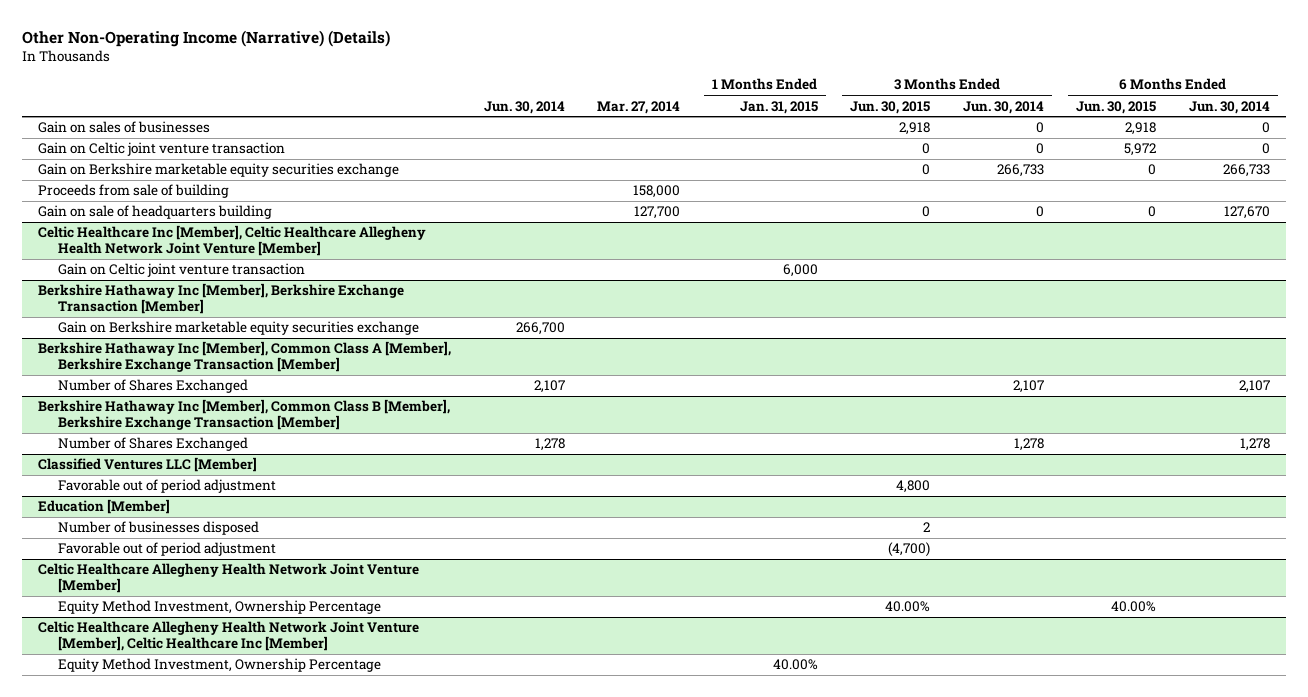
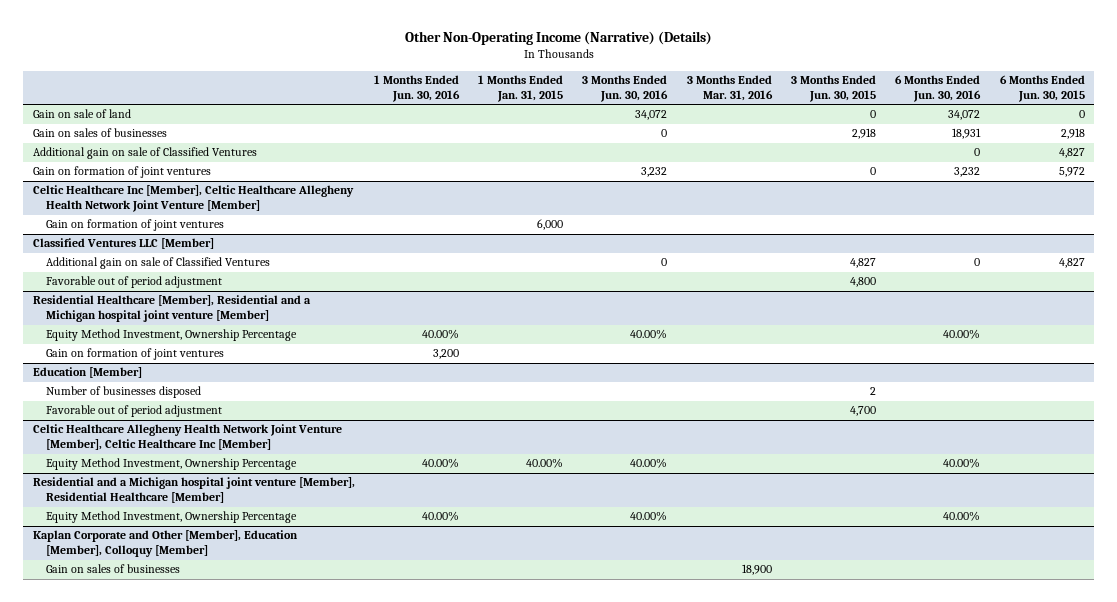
[483,100,565,114] Jun. 30, 2014 -> none
[597,100,681,114] Mar. 27, 2014 -> none
[962,100,1044,114] Jun. 30, 2014 -> none
[1188,100,1270,114] Jun. 30, 2014 -> none
none -> [373,75,460,102] 1 Months Ended Jun. 30, 2016
none -> [582,75,669,102] 3 Months Ended Jun. 30, 2016
none -> [686,75,773,101] 3 Months Ended Mar. 31, 2016
none -> [895,75,982,102] 6 Months Ended Jun. 30, 2016
none -> [32,109,131,119] Gain on sale of land
[38,163,400,178] Gain on Berkshire marketable equity securities exchange -> none
[38,184,230,199] Proceeds from sale of building -> none
[38,205,273,220] Gain on sale of headquarters building -> none
none -> [32,147,257,160] Additional gain on sale of Classified Ventures
[38,142,286,157] Gain on Celtic joint venture transaction -> [32,166,211,179] Gain on formation of joint ventures
[38,283,405,315] Berkshire Hathaway Inc [Member], Berkshire Exchange Transaction [Member] -> none
[58,321,420,336] Gain on Berkshire marketable equity securities exchange -> none
[38,341,452,373] Berkshire Hathaway Inc [Member], Common Class A [Member], Berkshire Exchange Transaction [Member] -> none
[58,379,249,394] Number of Shares Exchanged -> none
[38,399,451,431] Berkshire Hathaway Inc [Member], Common Class B [Member], Berkshire Exchange Transaction [Member] -> none
[58,437,249,452] Number of Shares Exchanged -> none
[58,263,306,278] Gain on Celtic joint venture transaction -> [46,219,225,232] Gain on formation of joint ventures
none -> [46,257,271,270] Additional gain on sale of Classified Ventures
none -> [32,295,311,323] Residential Healthcare [Member], Residential and a Michigan hospital joint venture [Member]
none -> [46,329,298,342] Equity Method Investment, Ownership Percentage
none -> [46,348,225,361] Gain on formation of joint ventures
[38,563,420,594] Celtic Healthcare Allegheny Health Network Joint Venture [Member] -> none
[58,600,382,615] Equity Method Investment, Ownership Percentage -> none
[888,542,931,558] (4,700) -> [850,406,877,417] 4,700
none -> [32,477,355,504] Residential and a Michigan hospital joint venture [Member], Residential Healthcare [Member]
none -> [46,511,298,524] Equity Method Investment, Ownership Percentage
none -> [32,530,298,558] Kaplan Corporate and Other [Member], Education [Member], Colloquy [Member]
none -> [46,564,181,574] Gain on sales of businesses

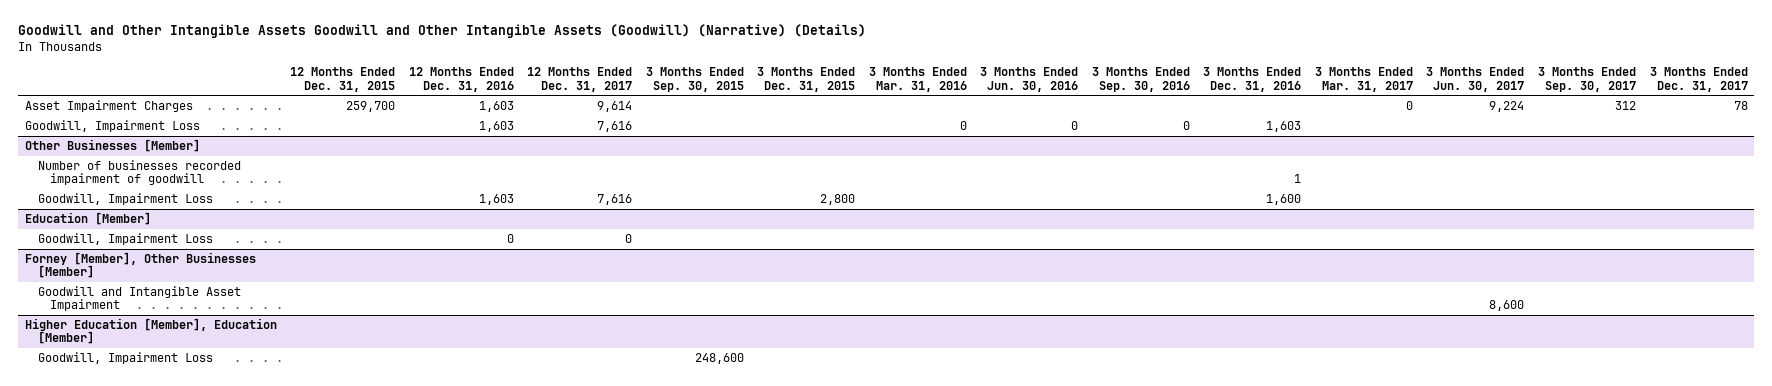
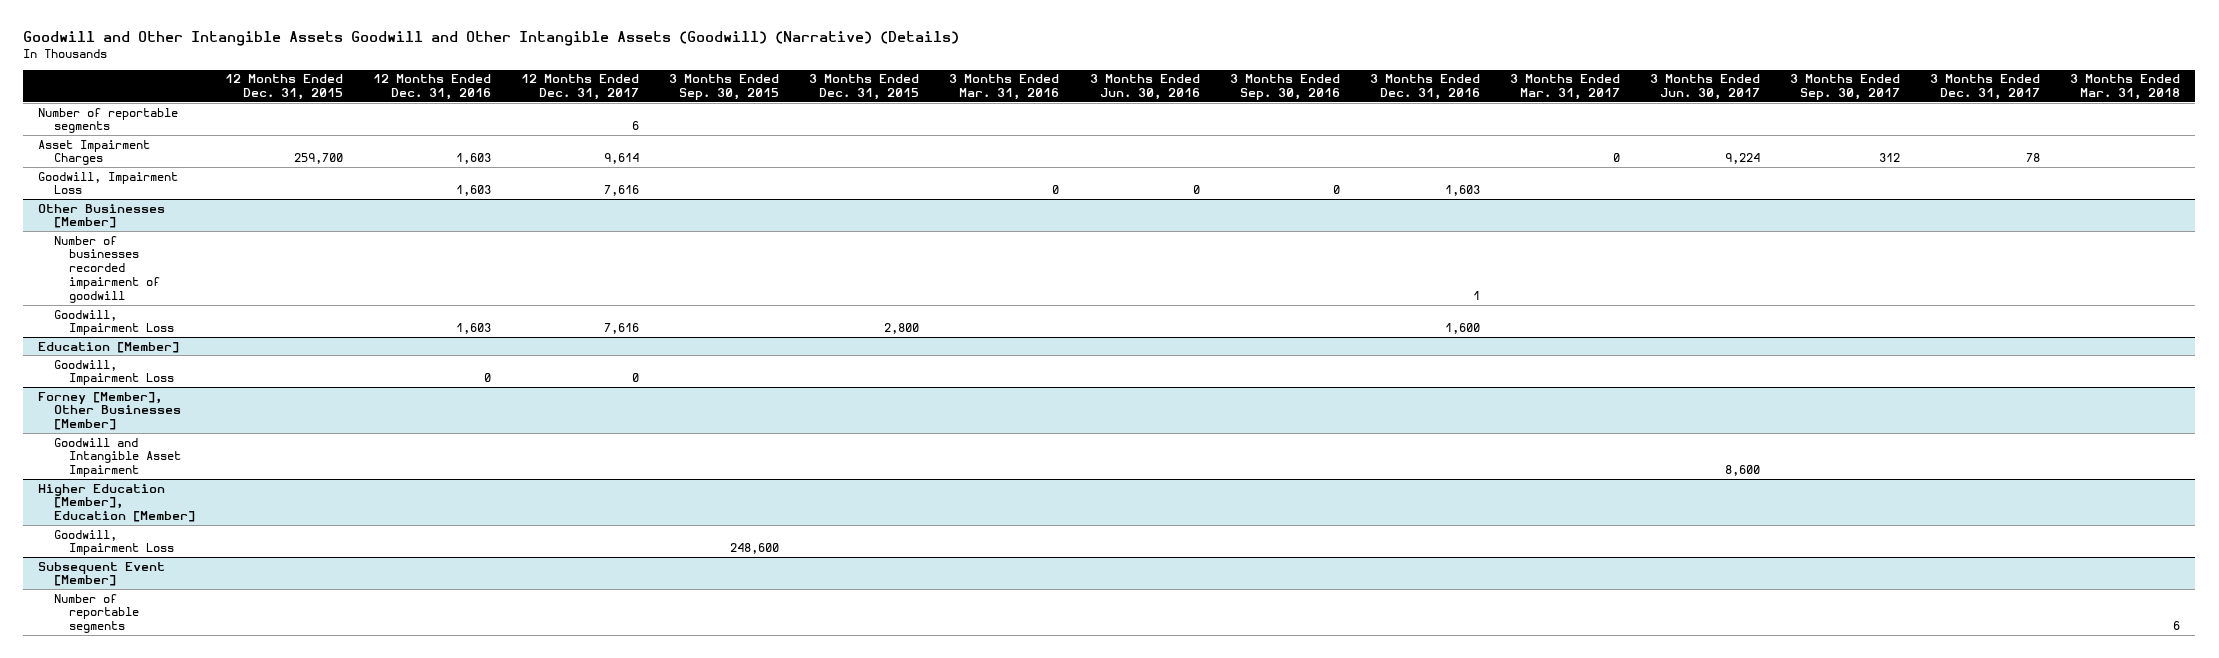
none -> [2070,74,2181,101] 3 Months Ended Mar. 31, 2018
none -> [38,107,179,134] Number of reportable segments
none -> [38,561,166,587] Subsequent Event [Member]
none -> [53,593,139,634] Number of reportable segments

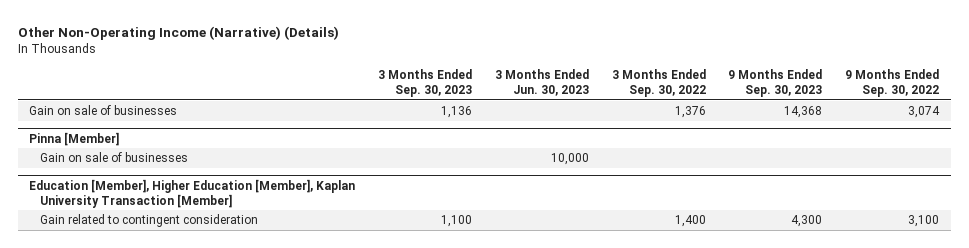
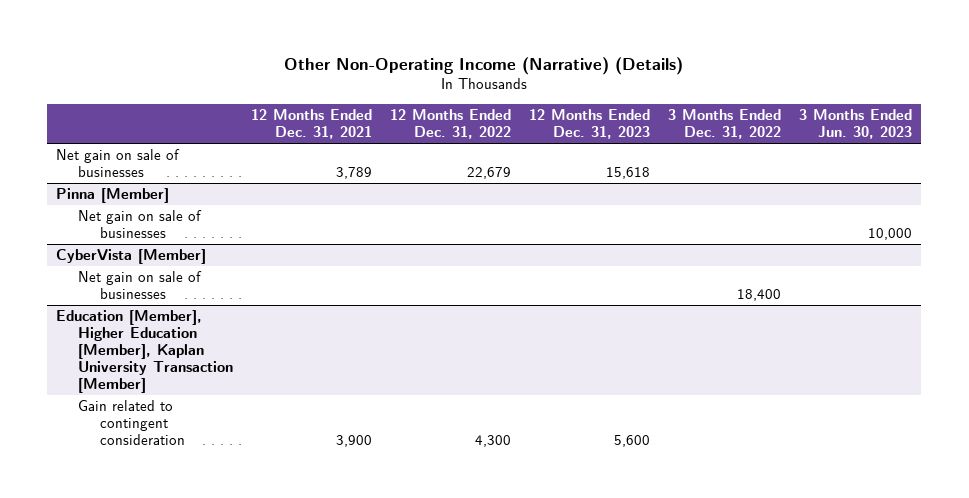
[378,68,473,97] 3 Months Ended Sep. 30, 2023 -> none
[611,68,706,97] 3 Months Ended Sep. 30, 2022 -> none
[728,68,823,97] 9 Months Ended Sep. 30, 2023 -> none
[845,68,940,97] 9 Months Ended Sep. 30, 2022 -> none
none -> [251,109,373,139] 12 Months Ended Dec. 31, 2021
none -> [390,109,512,139] 12 Months Ended Dec. 31, 2022
none -> [529,109,651,139] 12 Months Ended Dec. 31, 2023
none -> [668,109,782,139] 3 Months Ended Dec. 31, 2022
[29,105,178,116] Gain on sale of businesses -> [56,149,181,178] Net gain on sale of businesses
[40,152,189,163] Gain on sale of businesses -> [78,210,203,239] Net gain on sale of businesses
none -> [56,249,207,265] CyberVista [Member]
none -> [78,271,203,300] Net gain on sale of businesses

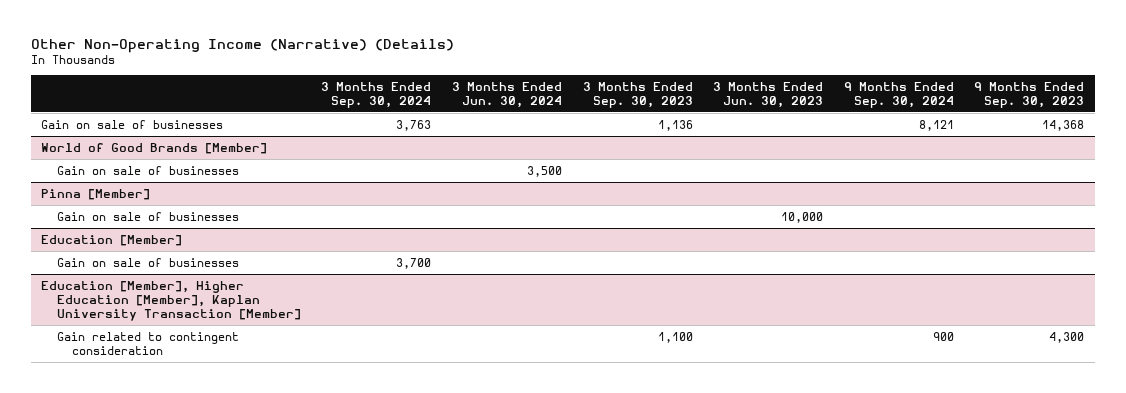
[251,109,373,139] 12 Months Ended Dec. 31, 2021 -> none
[390,109,512,139] 12 Months Ended Dec. 31, 2022 -> none
[529,109,651,139] 12 Months Ended Dec. 31, 2023 -> none
[668,109,782,139] 3 Months Ended Dec. 31, 2022 -> none
none -> [321,81,432,108] 3 Months Ended Sep. 30, 2024
none -> [452,81,563,108] 3 Months Ended Jun. 30, 2024
none -> [582,81,693,108] 3 Months Ended Sep. 30, 2023
none -> [843,81,954,108] 9 Months Ended Sep. 30, 2024
none -> [974,81,1085,108] 9 Months Ended Sep. 30, 2023
[56,149,181,178] Net gain on sale of businesses -> [41,119,224,129] Gain on sale of businesses
none -> [41,142,268,154] World of Good Brands [Member]
none -> [56,165,239,175] Gain on sale of businesses
[56,249,207,265] CyberVista [Member] -> none
[78,271,203,300] Net gain on sale of businesses -> none
[78,210,203,239] Net gain on sale of businesses -> [56,211,239,221] Gain on sale of businesses
none -> [41,234,183,246] Education [Member]
none -> [56,257,239,267] Gain on sale of businesses

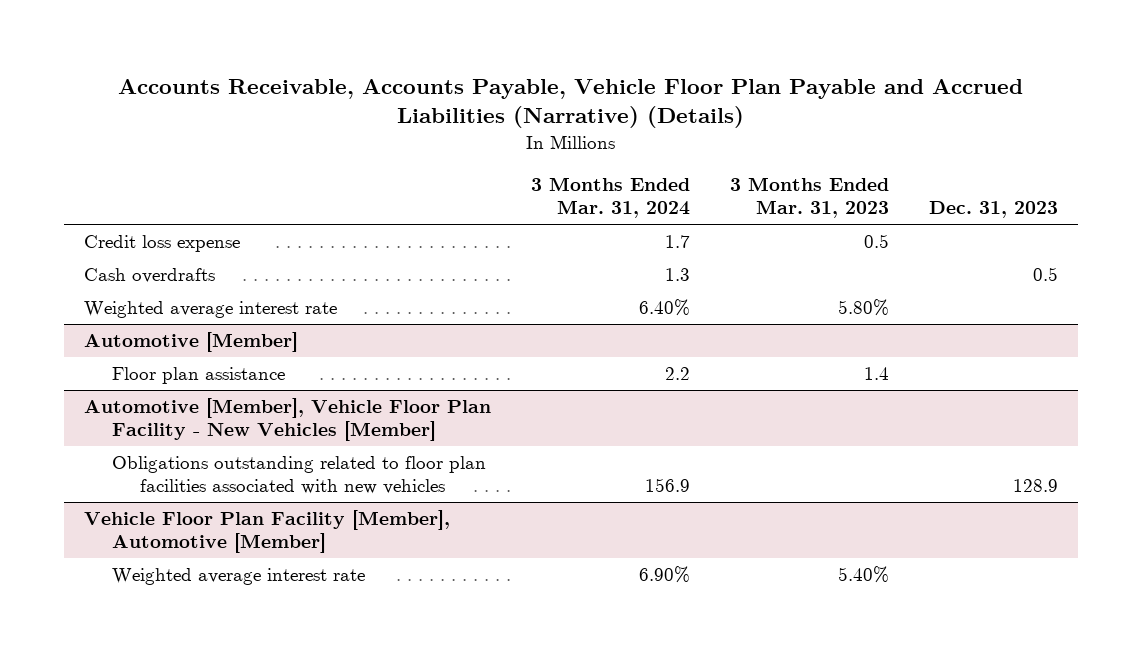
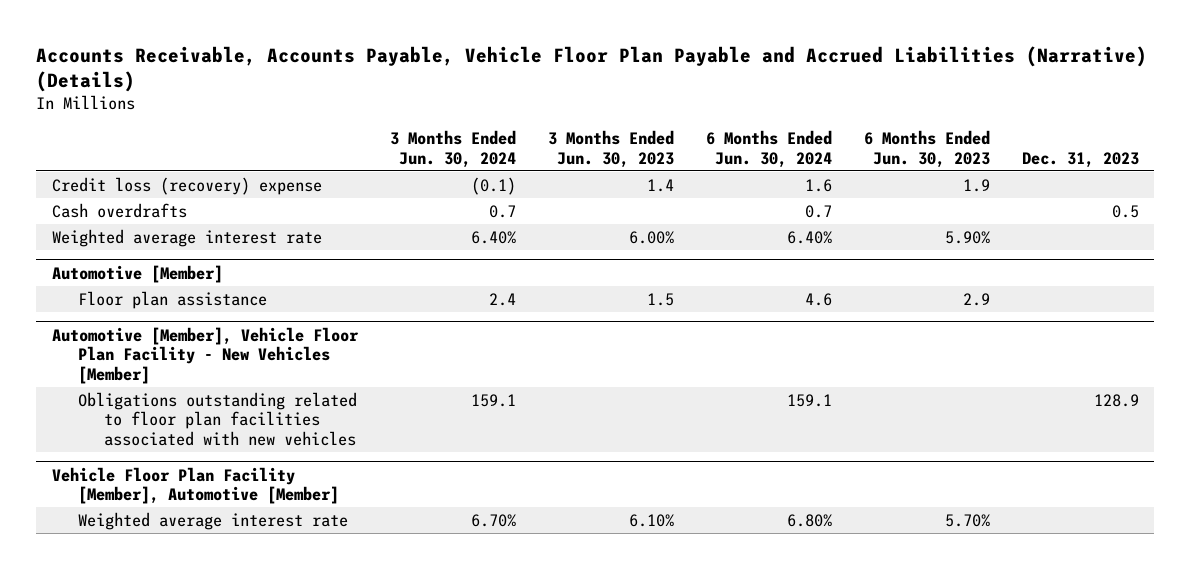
[531,177,691,219] 3 Months Ended Mar. 31, 2024 -> none
[730,177,890,219] 3 Months Ended Mar. 31, 2023 -> none
none -> [390,130,517,168] 3 Months Ended Jun. 30, 2024
none -> [547,130,674,168] 3 Months Ended Jun. 30, 2023
none -> [705,130,832,168] 6 Months Ended Jun. 30, 2024
none -> [863,130,990,168] 6 Months Ended Jun. 30, 2023
[83,235,240,253] Credit loss expense -> [52,176,323,195] Credit loss (recovery) expense

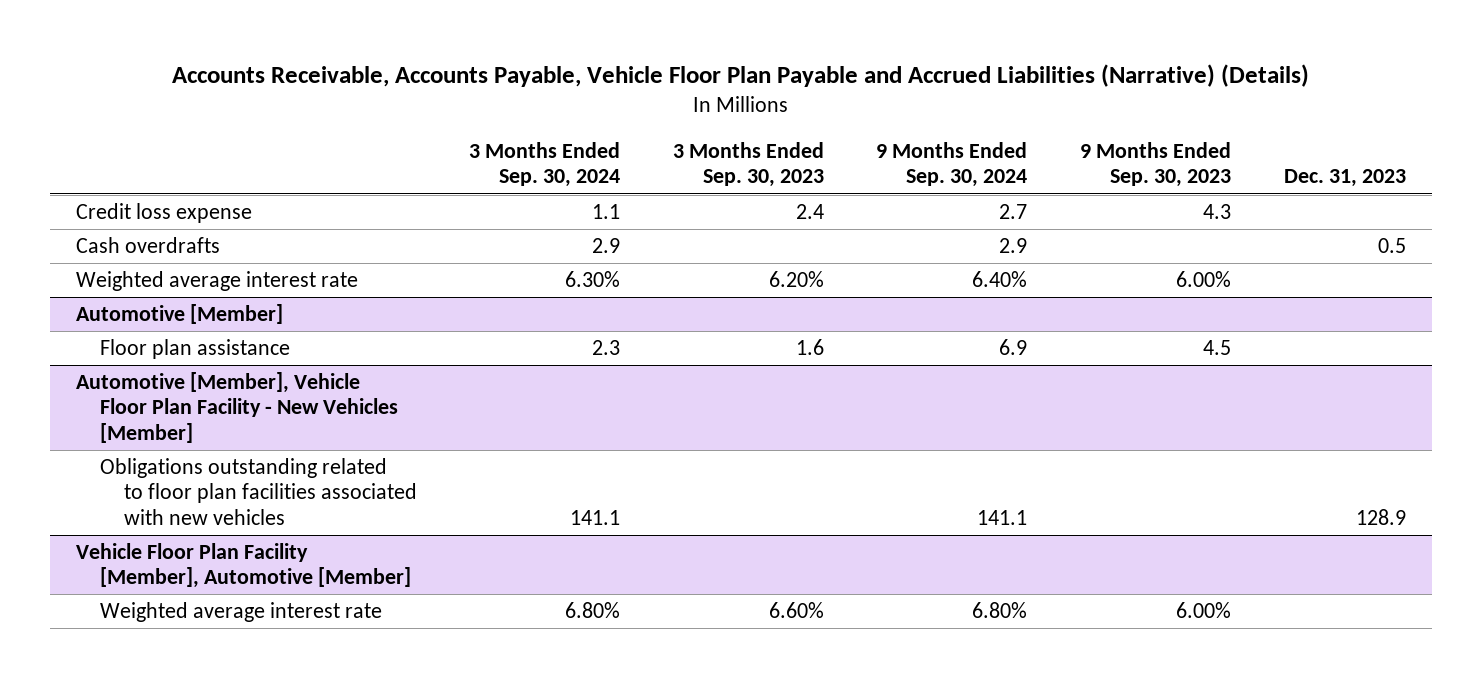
[390,130,517,168] 3 Months Ended Jun. 30, 2024 -> none
[547,130,674,168] 3 Months Ended Jun. 30, 2023 -> none
[705,130,832,168] 6 Months Ended Jun. 30, 2024 -> none
[863,130,990,168] 6 Months Ended Jun. 30, 2023 -> none
none -> [469,142,621,188] 3 Months Ended Sep. 30, 2024
none -> [672,142,824,188] 3 Months Ended Sep. 30, 2023
none -> [876,142,1028,188] 9 Months Ended Sep. 30, 2024
none -> [1080,142,1232,188] 9 Months Ended Sep. 30, 2023
[52,176,323,195] Credit loss (recovery) expense -> [76,203,253,224] Credit loss expense

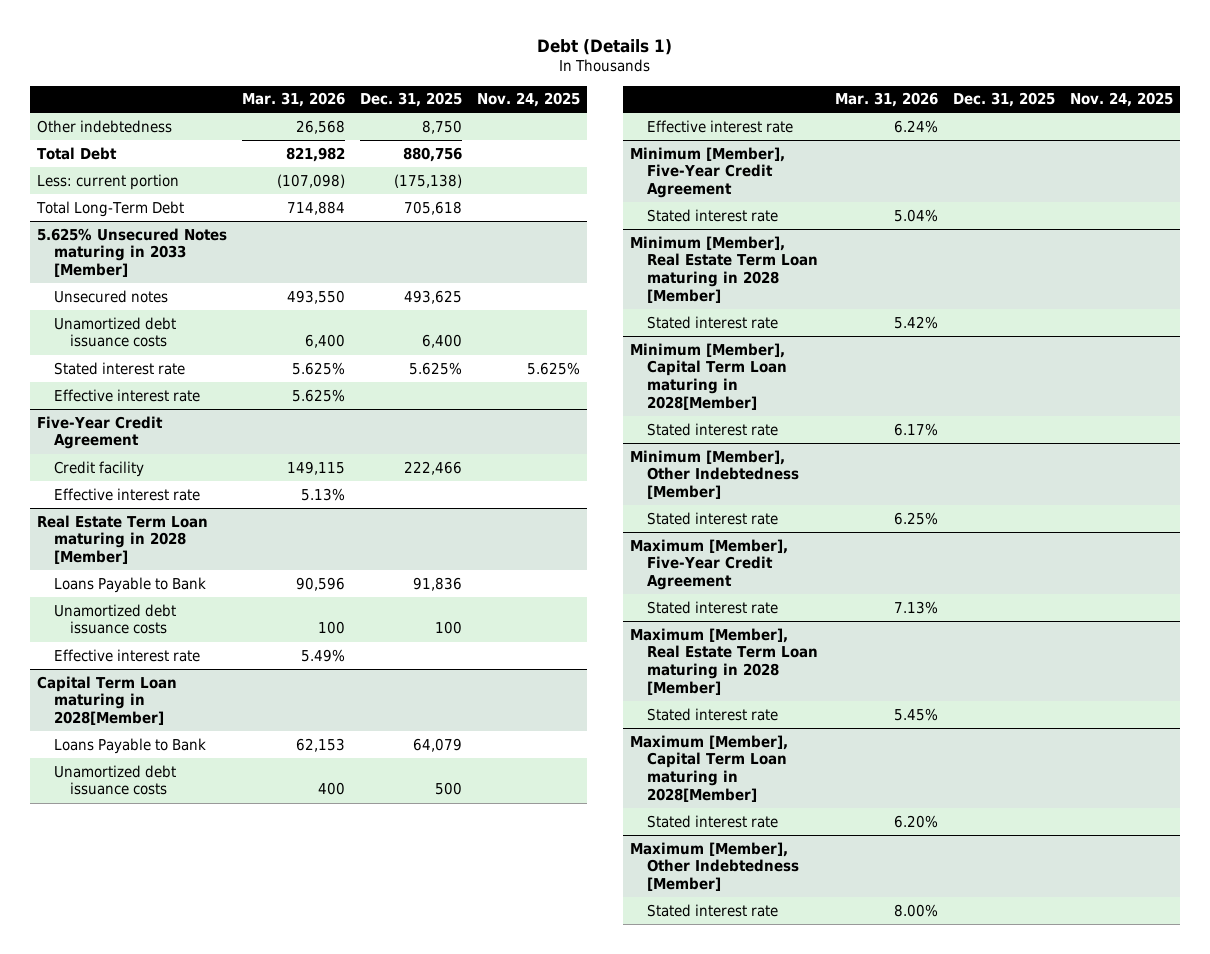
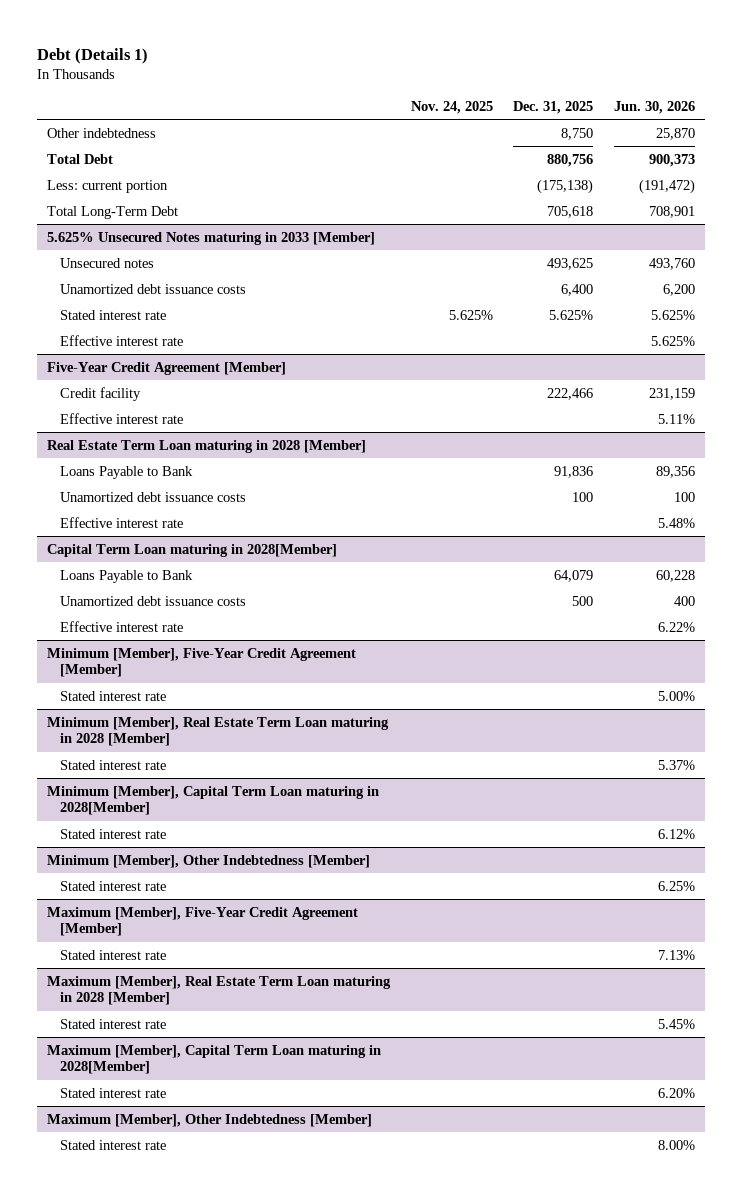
[241,92,345,108] Mar. 31, 2026 -> none
none -> [613,101,695,115] Jun. 30, 2026
[37,415,164,450] Five-Year Credit Agreement -> [47,361,287,375] Five-Year Credit Agreement [Member]
[630,146,786,199] Minimum [Member], Five-Year Credit Agreement -> [47,647,357,678] Minimum [Member], Five-Year Credit Agreement [Member]
[630,538,789,591] Maximum [Member], Five-Year Credit Agreement -> [47,906,359,937] Maximum [Member], Five-Year Credit Agreement [Member]

